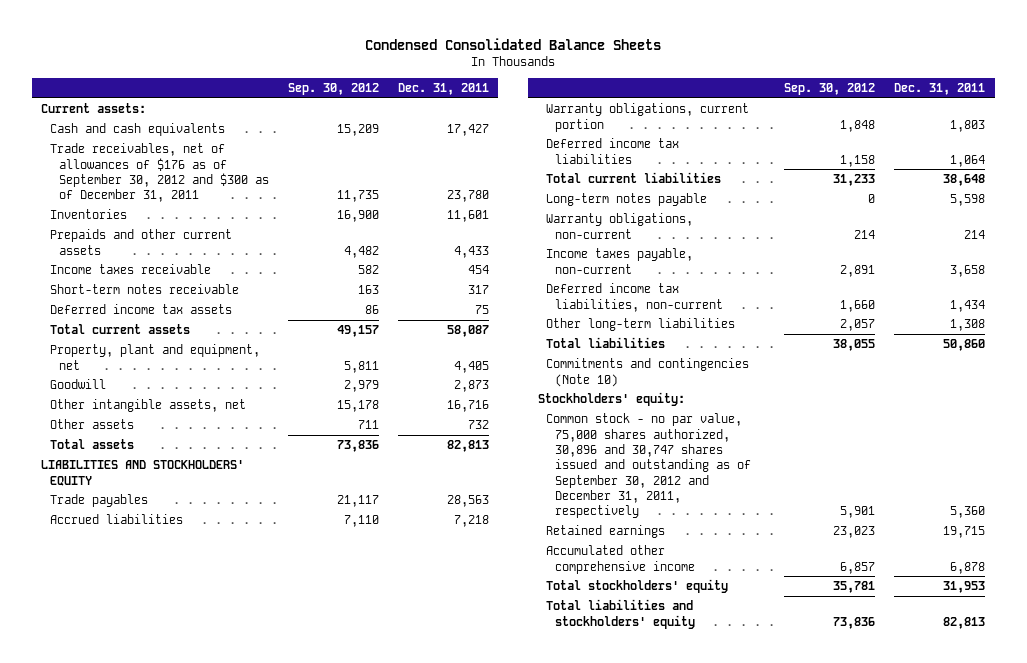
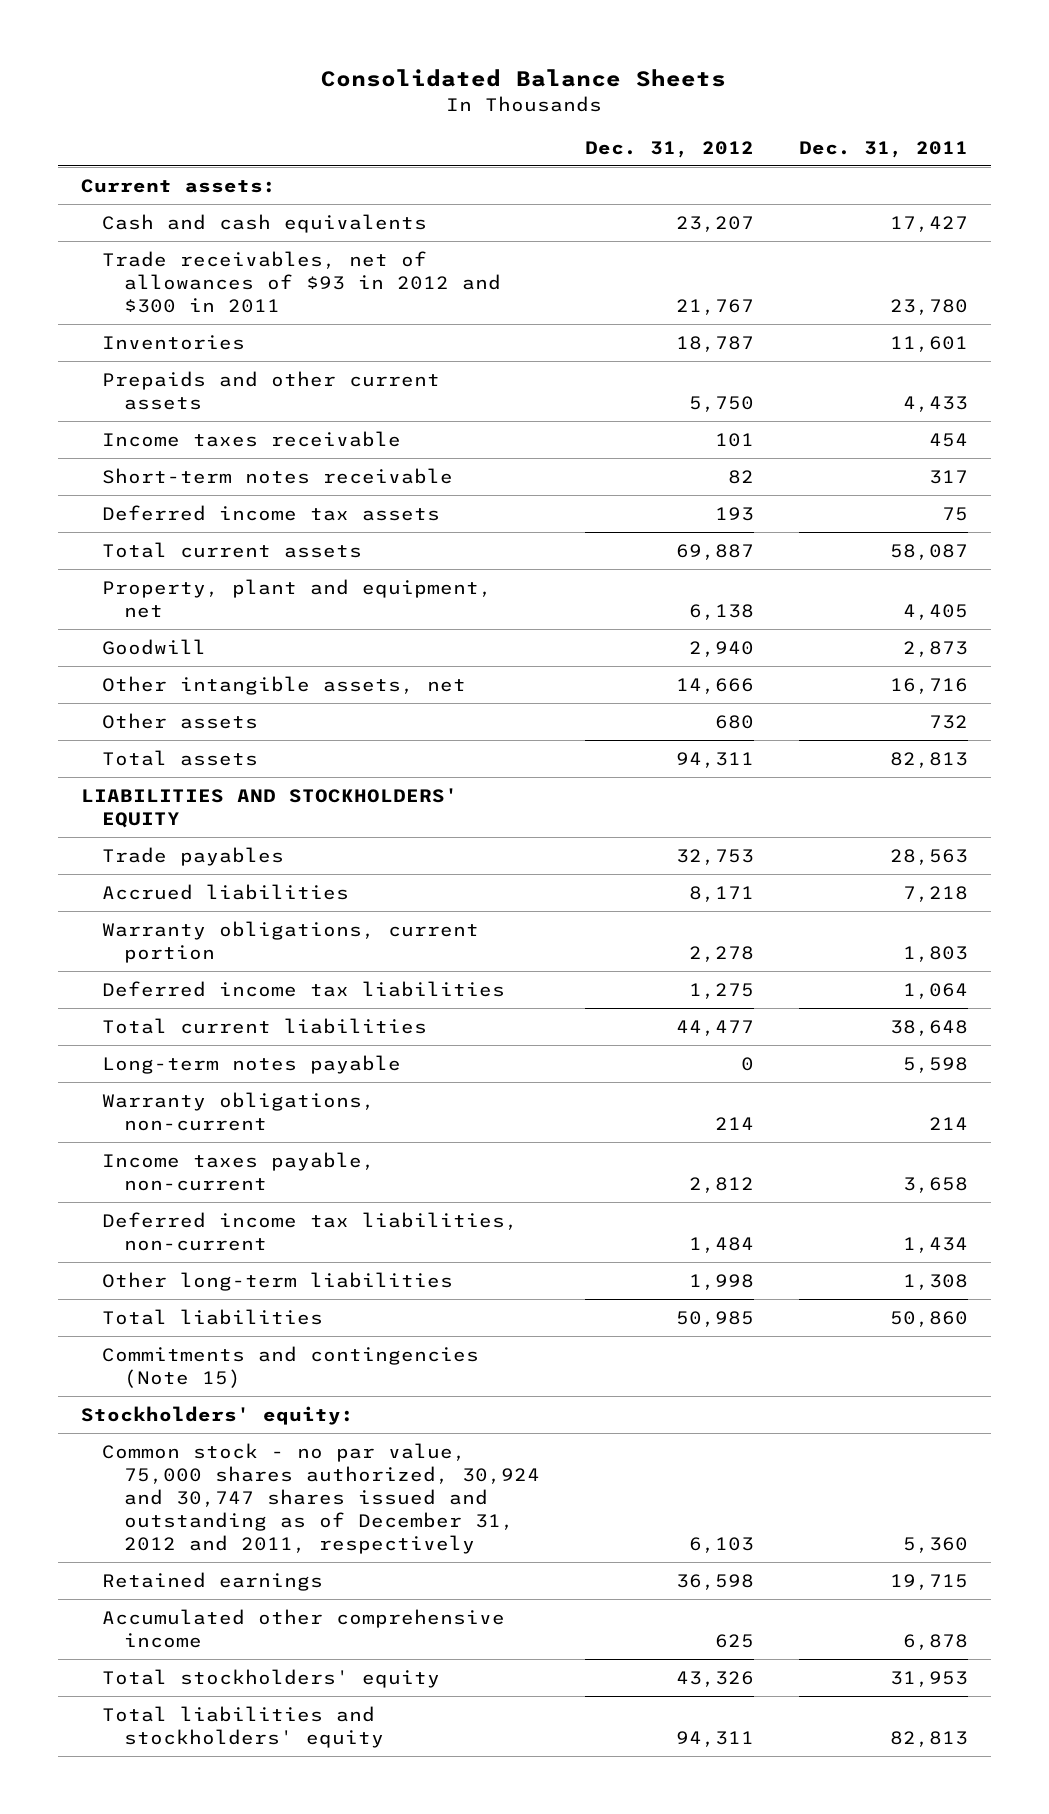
[365,37,662,50] Condensed Consolidated Balance Sheets -> [321,69,727,88] Consolidated Balance Sheets
[287,82,379,95] Sep. 30, 2012 -> none
none -> [585,140,755,158] Dec. 31, 2012
[49,143,269,203] Trade receivables, net of allowances of $176 as of September 30, 2012 and $300 as of December 31, 2011 -> [102,250,502,313] Trade receivables, net of allowances of $93 in 2012 and $300 in 2011
[546,358,750,387] Commitments and contingencies (Note 10) -> [102,1345,480,1388] Commitments and contingencies (Note 15)
[546,413,752,519] Common stock - no par value, 75,000 shares authorized, 30,896 and 30,747 shares issued and outstanding as of September 30, 2012 and December 31, 2011, respectively -> [102,1442,541,1554] Common stock - no par value, 75,000 shares authorized, 30,924 and 30,747 shares issued and outstanding as of December 31, 2012 and 2011, respectively

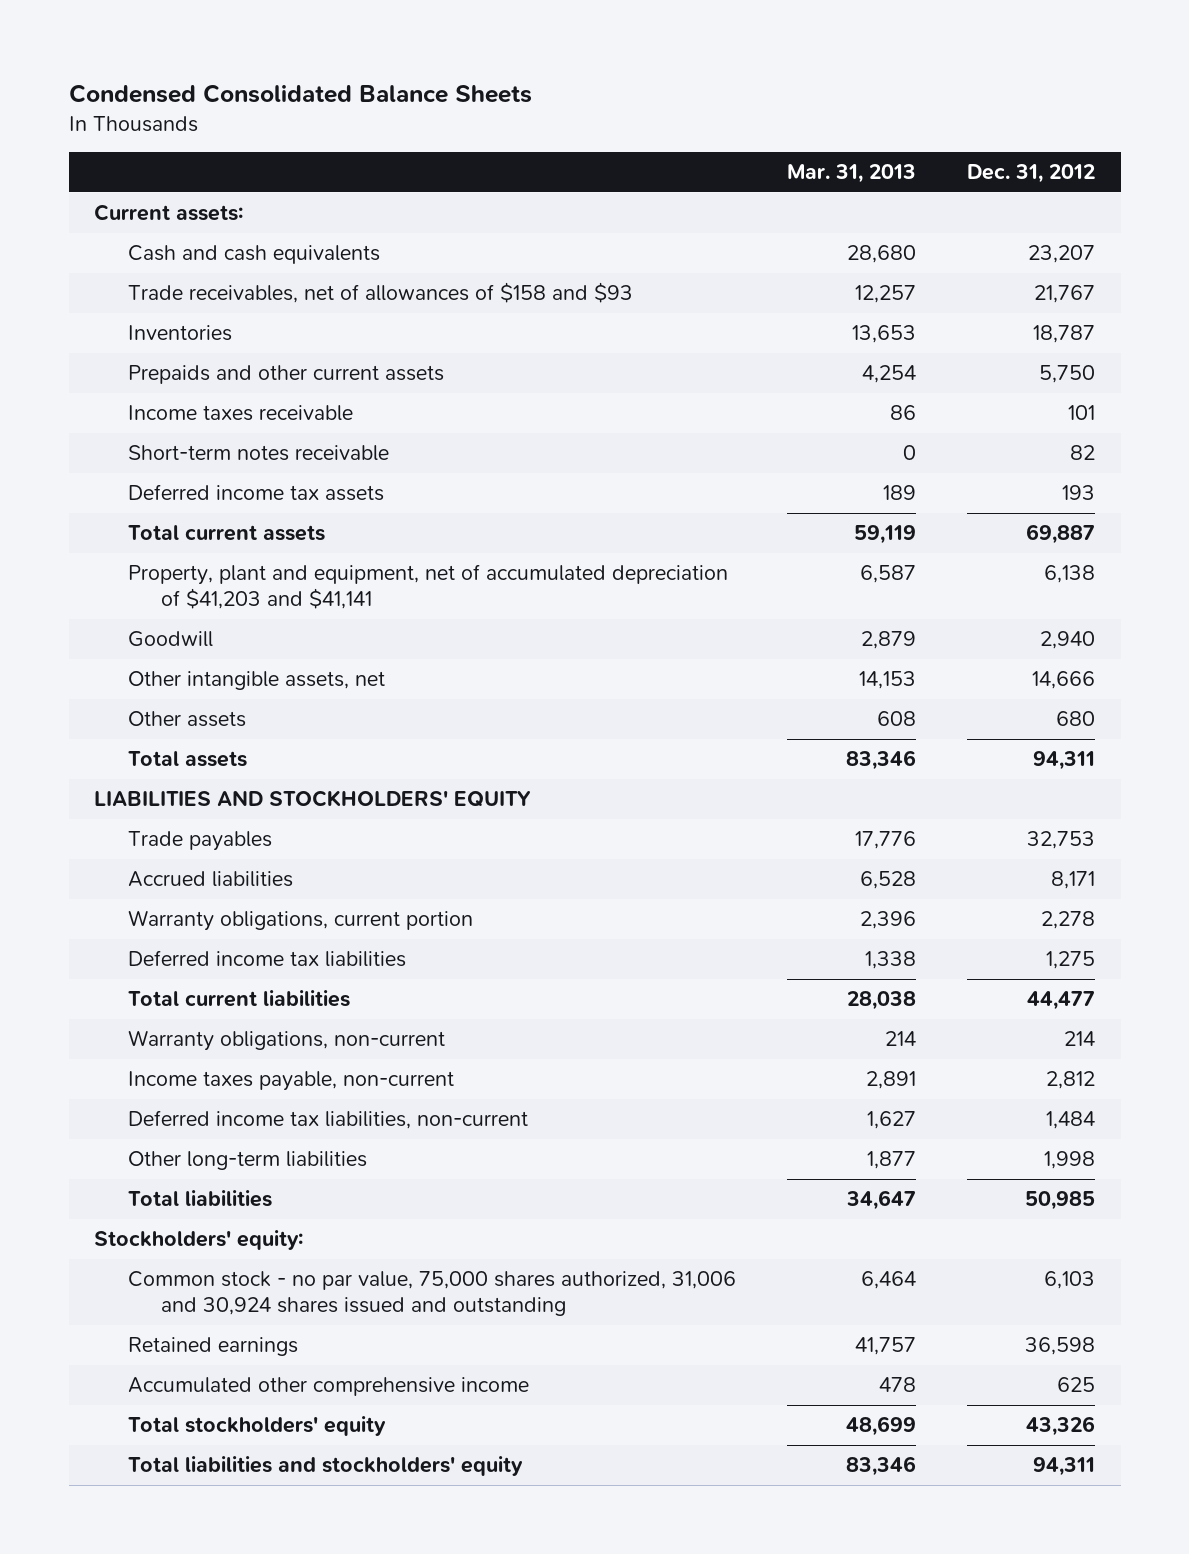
[321,69,727,88] Consolidated Balance Sheets -> [68,83,532,103] Condensed Consolidated Balance Sheets
[799,140,969,158] Dec. 31, 2011 -> none
none -> [786,164,916,184] Mar. 31, 2013
[102,250,502,313] Trade receivables, net of allowances of $93 in 2012 and $300 in 2011 -> [127,282,633,304] Trade receivables, net of allowances of $158 and $93
[102,578,493,618] Property, plant and equipment, net -> [127,564,728,609] Property, plant and equipment, net of accumulated depreciation of $41,203 and $41,141
[102,1054,402,1074] Long-term notes payable -> none
[102,1345,480,1388] Commitments and contingencies (Note 15) -> none
[102,1442,541,1554] Common stock - no par value, 75,000 shares authorized, 30,924 and 30,747 shares issued and outstanding as of December 31, 2012 and 2011, respectively -> [127,1271,736,1316] Common stock - no par value, 75,000 shares authorized, 31,006 and 30,924 shares issued and outstanding

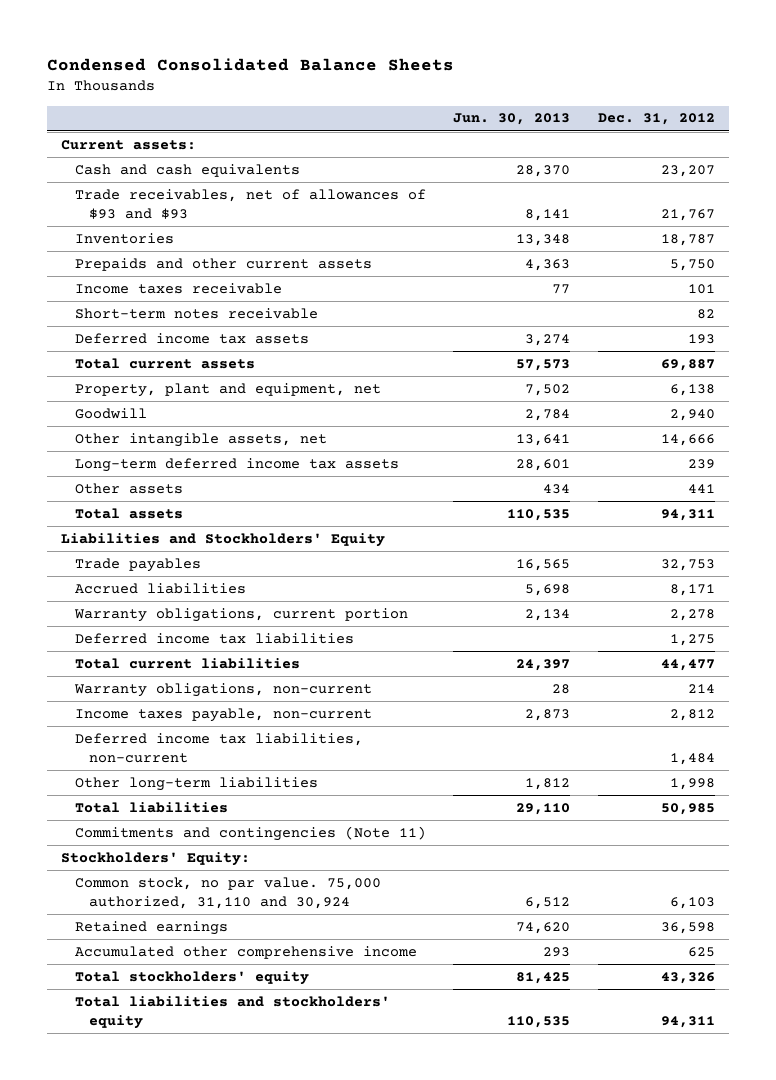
[786,164,916,184] Mar. 31, 2013 -> none
none -> [453,113,571,126] Jun. 30, 2013
[127,282,633,304] Trade receivables, net of allowances of $158 and $93 -> [74,188,426,219] Trade receivables, net of allowances of $93 and $93
[127,564,728,609] Property, plant and equipment, net of accumulated depreciation of $41,203 and $41,141 -> [74,382,381,397] Property, plant and equipment, net
none -> [74,457,399,472] Long-term deferred income tax assets
[1056,711,1096,727] 680 -> [688,483,716,493] 441
[94,790,532,808] LIABILITIES AND STOCKHOLDERS' EQUITY -> [60,532,385,547] Liabilities and Stockholders' Equity
none -> [74,825,426,841] Commitments and contingencies (Note 11)
[94,1230,304,1251] Stockholders' equity: -> [60,851,250,866] Stockholders' Equity:
[127,1271,736,1316] Common stock - no par value, 75,000 shares authorized, 31,006 and 30,924 shares issued and outstanding -> [74,876,381,909] Common stock, no par value. 75,000 authorized, 31,110 and 30,924

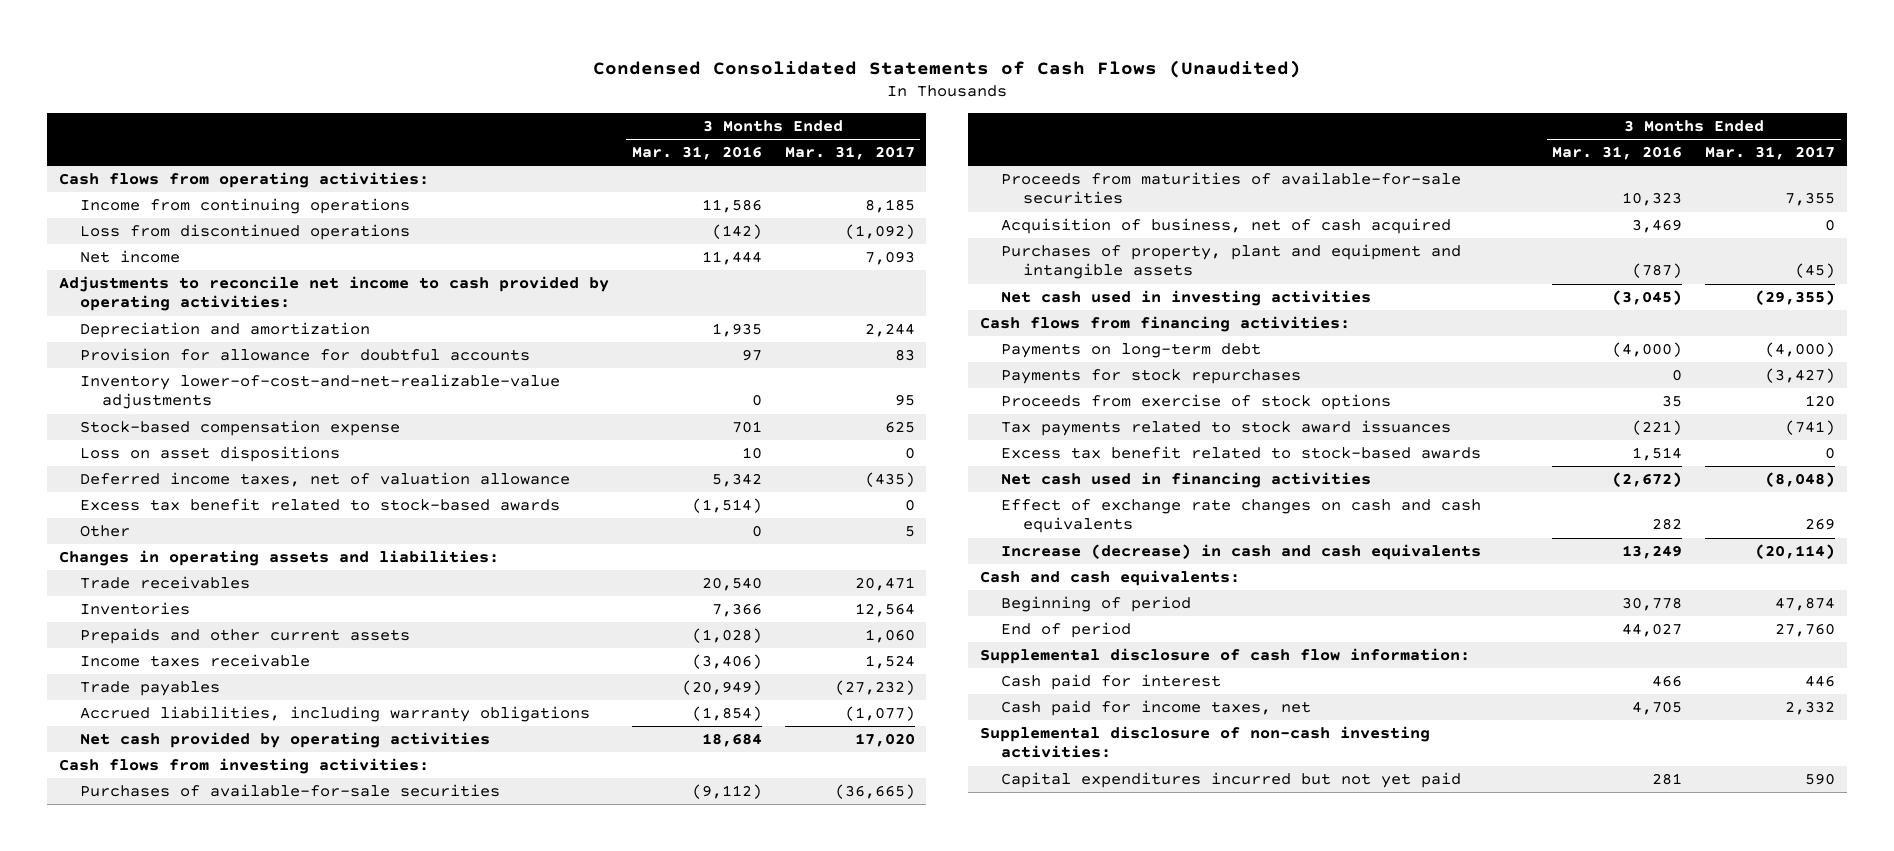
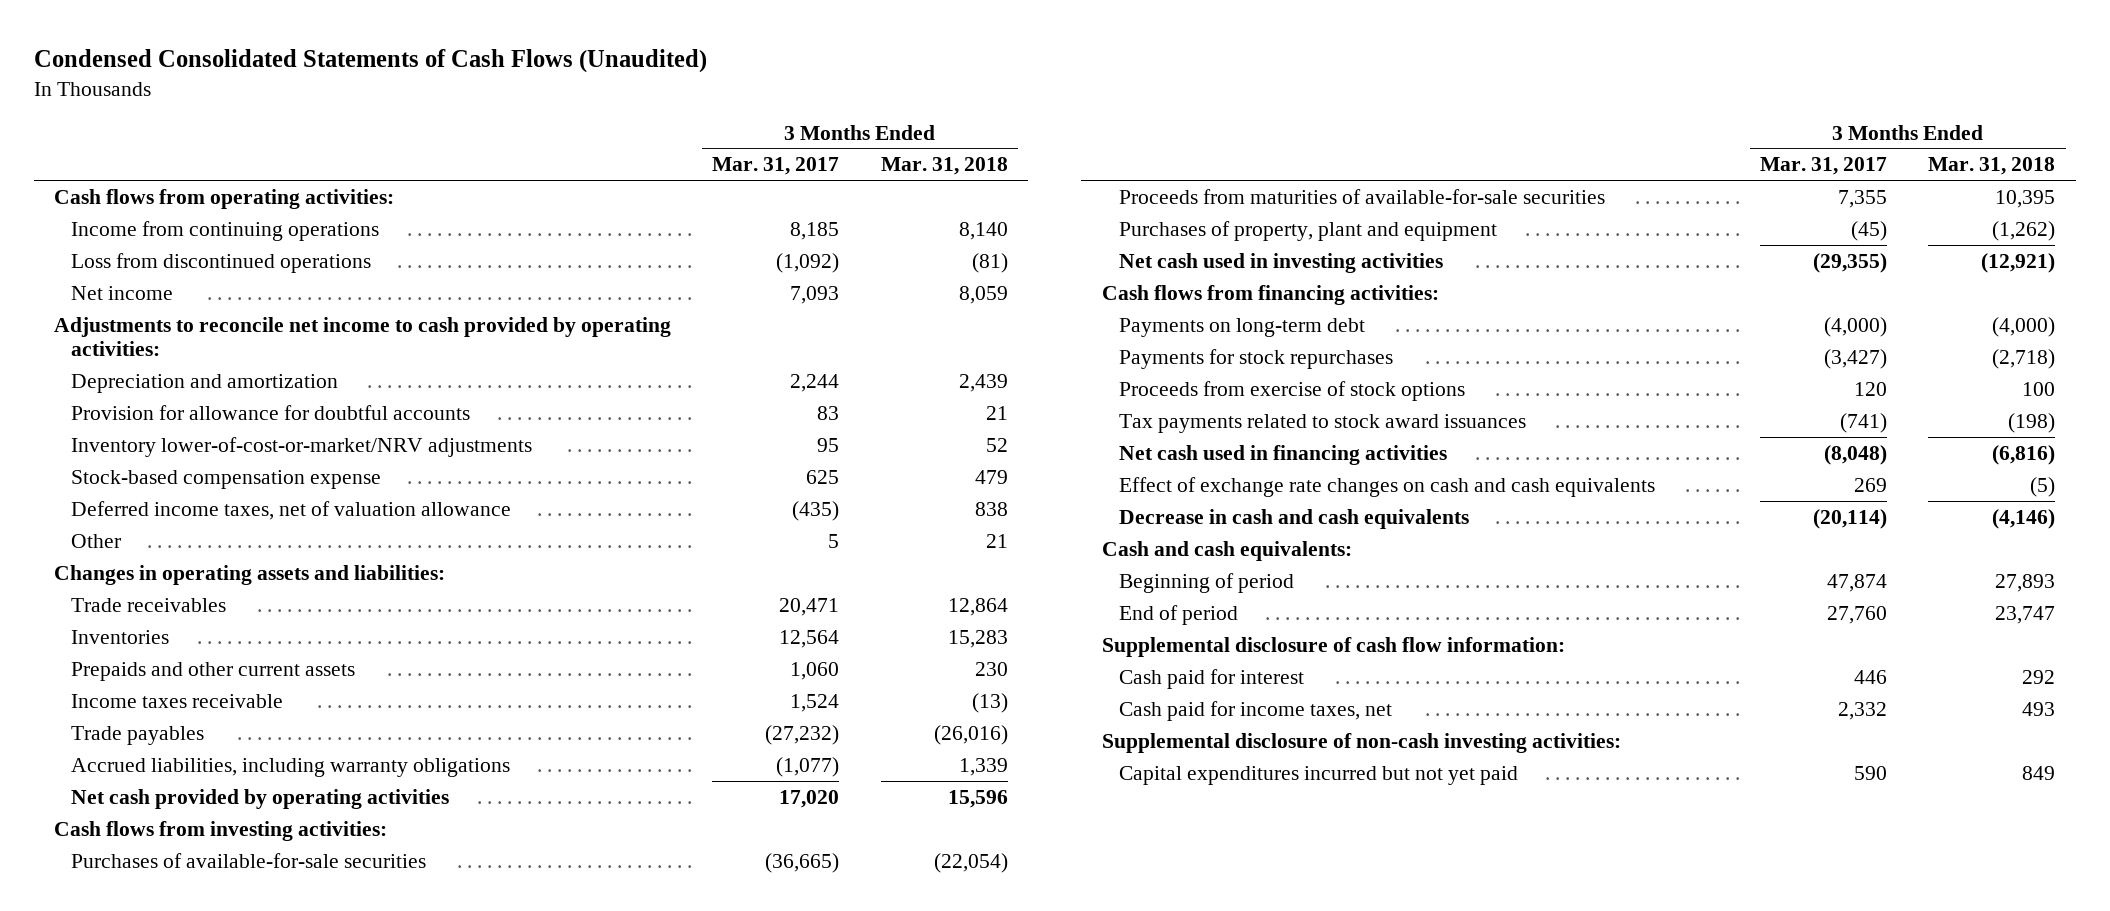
[631,146,762,161] Mar. 31, 2016 -> none
none -> [880,157,1008,176] Mar. 31, 2018
[80,373,561,410] Inventory lower-of-cost-and-net-realizable-value adjustments -> [71,436,533,457] Inventory lower-of-cost-or-market/NRV adjustments
[80,445,341,462] Loss on asset dispositions -> none
[80,497,561,511] Excess tax benefit related to stock-based awards -> none
[1001,217,1452,234] Acquisition of business, net of cash acquired -> none
[1001,243,1462,280] Purchases of property, plant and equipment and intangible assets -> [1119,220,1498,241] Purchases of property, plant and equipment
[1001,445,1482,459] Excess tax benefit related to stock-based awards -> none
[1001,543,1482,560] Increase (decrease) in cash and cash equivalents -> [1119,508,1470,529] Decrease in cash and cash equivalents

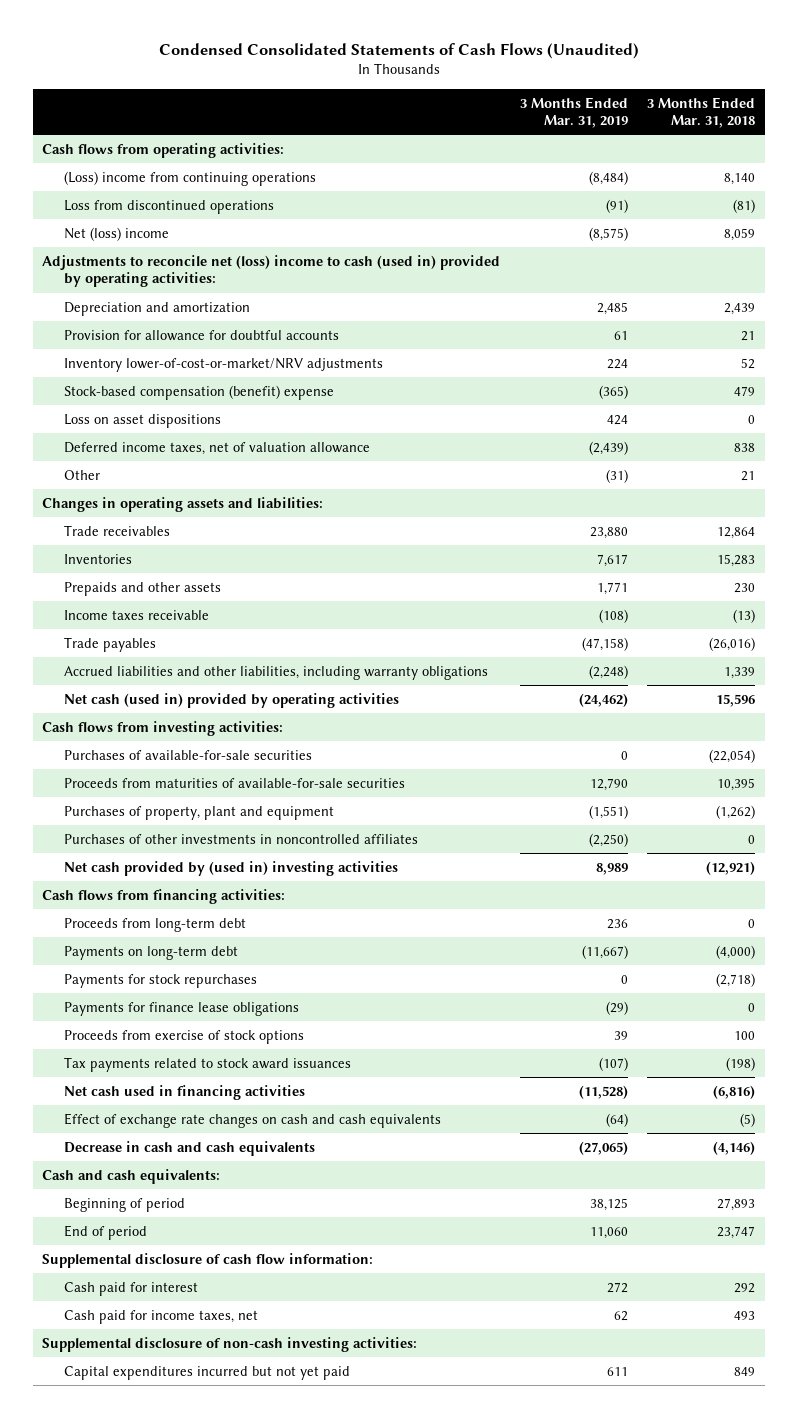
[712,157,840,176] Mar. 31, 2017 -> none
none -> [519,96,628,129] 3 Months Ended Mar. 31, 2019
[71,220,380,241] Income from continuing operations -> [63,170,316,186] (Loss) income from continuing operations
[71,285,174,300] Net income -> [63,226,169,241] Net (loss) income
[54,316,672,357] Adjustments to reconcile net income to cash provided by operating activities: -> [42,254,501,288] Adjustments to reconcile net (loss) income to cash (used in) provided by operating activities:
[71,469,382,489] Stock-based compensation expense -> [63,384,334,400] Stock-based compensation (benefit) expense
none -> [63,413,221,428] Loss on asset dispositions
[71,661,356,681] Prepaids and other current assets -> [63,581,221,596] Prepaids and other assets
[71,757,511,777] Accrued liabilities, including warranty obligations -> [63,665,488,680] Accrued liabilities and other liabilities, including warranty obligations
[71,788,450,809] Net cash provided by operating activities -> [63,692,399,708] Net cash (used in) provided by operating activities
none -> [63,833,418,844] Purchases of other investments in noncontrolled affiliates
[1119,252,1444,273] Net cash used in investing activities -> [63,860,398,876] Net cash provided by (used in) investing activities
none -> [63,917,246,932] Proceeds from long-term debt
none -> [63,1001,299,1016] Payments for finance lease obligations

